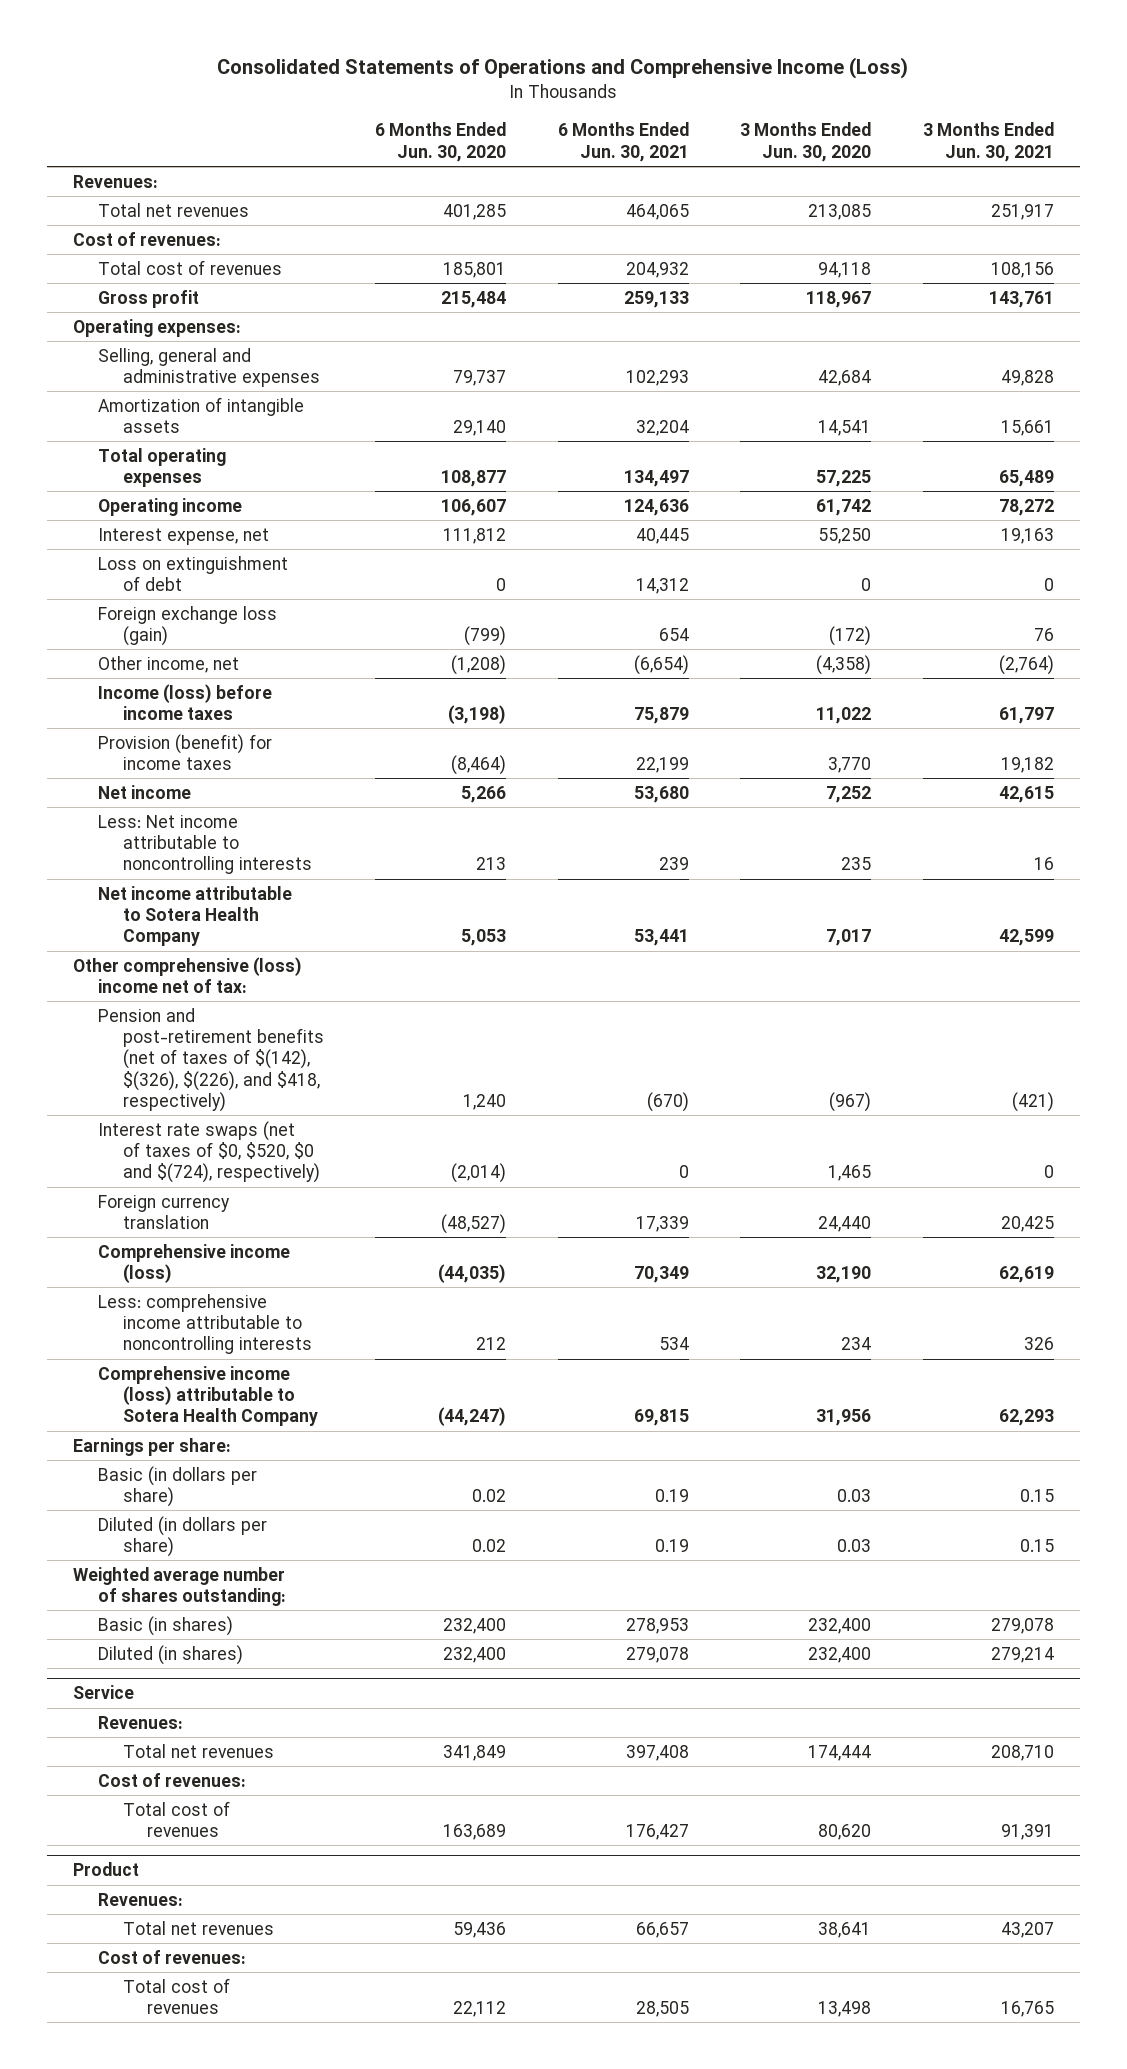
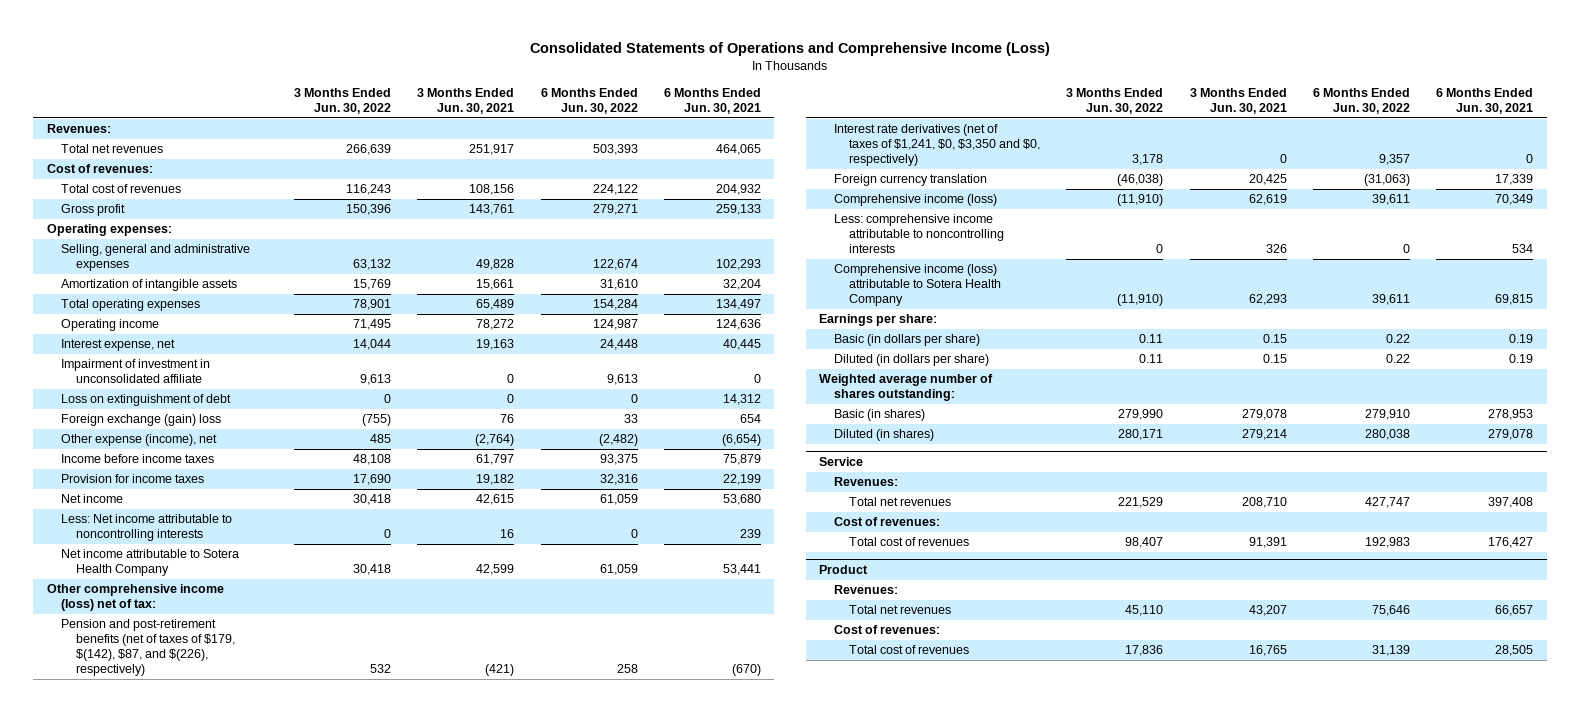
[375,122,507,162] 6 Months Ended Jun. 30, 2020 -> none
[740,122,872,162] 3 Months Ended Jun. 30, 2020 -> none
none -> [293,88,391,114] 3 Months Ended Jun. 30, 2022
none -> [540,88,638,114] 6 Months Ended Jun. 30, 2022
none -> [61,359,211,384] Impairment of investment in unconsolidated affiliate
[97,605,277,647] Foreign exchange loss (gain) -> [61,414,222,427] Foreign exchange (gain) loss
[97,655,239,673] Other income, net -> [61,434,218,447] Other expense (income), net
[97,683,272,721] Income (loss) before income taxes -> [61,454,215,464] Income before income taxes
[97,733,272,771] Provision (benefit) for income taxes -> [61,474,205,484] Provision for income taxes
[72,956,302,994] Other comprehensive (loss) income net of tax: -> [46,584,224,612] Other comprehensive income (loss) net of tax:
[97,1007,324,1113] Pension and post-retirement benefits (net of taxes of $(142), $(326), $(226), and $418, respectively) -> [61,619,236,676] Pension and post-retirement benefits (net of taxes of $179, $(142), $87, and $(226), respectively)
[97,1120,320,1184] Interest rate swaps (net of taxes of $0, $520, $0 and $(724), respectively) -> [833,124,1040,167] Interest rate derivatives (net of taxes of $1,241, $0, $3,350 and $0, respectively)

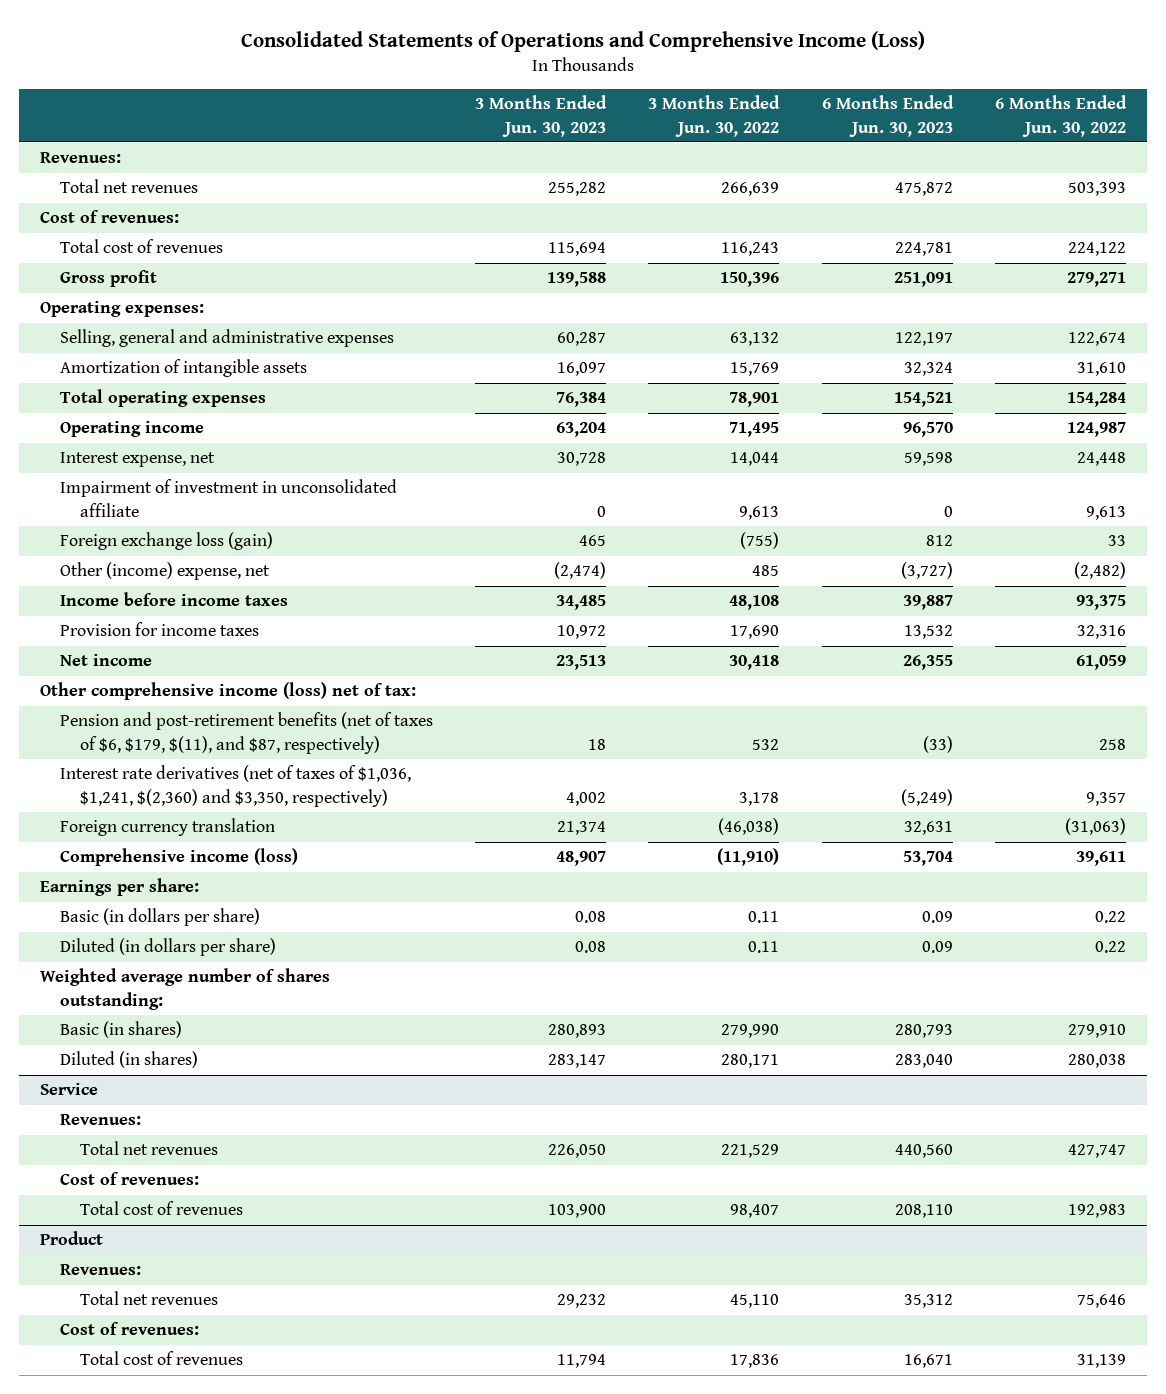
[417,88,515,114] 3 Months Ended Jun. 30, 2021 -> none
[663,88,761,114] 6 Months Ended Jun. 30, 2021 -> none
none -> [475,95,608,137] 3 Months Ended Jun. 30, 2023
none -> [821,95,954,137] 6 Months Ended Jun. 30, 2023
[61,394,232,407] Loss on extinguishment of debt -> none
[61,414,222,427] Foreign exchange (gain) loss -> [59,532,273,551] Foreign exchange loss (gain)
[61,434,218,447] Other expense (income), net -> [59,562,270,581] Other (income) expense, net
[61,514,233,542] Less: Net income attributable to noncontrolling interests -> none
[61,549,240,577] Net income attributable to Sotera Health Company -> none
[61,619,236,676] Pension and post-retirement benefits (net of taxes of $179, $(142), $87, and $(226), respectively) -> [59,712,433,754] Pension and post-retirement benefits (net of taxes of $6, $179, $(11), and $87, respectively)
[833,124,1040,167] Interest rate derivatives (net of taxes of $1,241, $0, $3,350 and $0, respectively) -> [59,765,411,807] Interest rate derivatives (net of taxes of $1,036, $1,241, $(2,360) and $3,350, respectively)
[833,214,1004,254] Less: comprehensive income attributable to noncontrolling interests -> none
[833,264,1001,307] Comprehensive income (loss) attributable to Sotera Health Company -> none

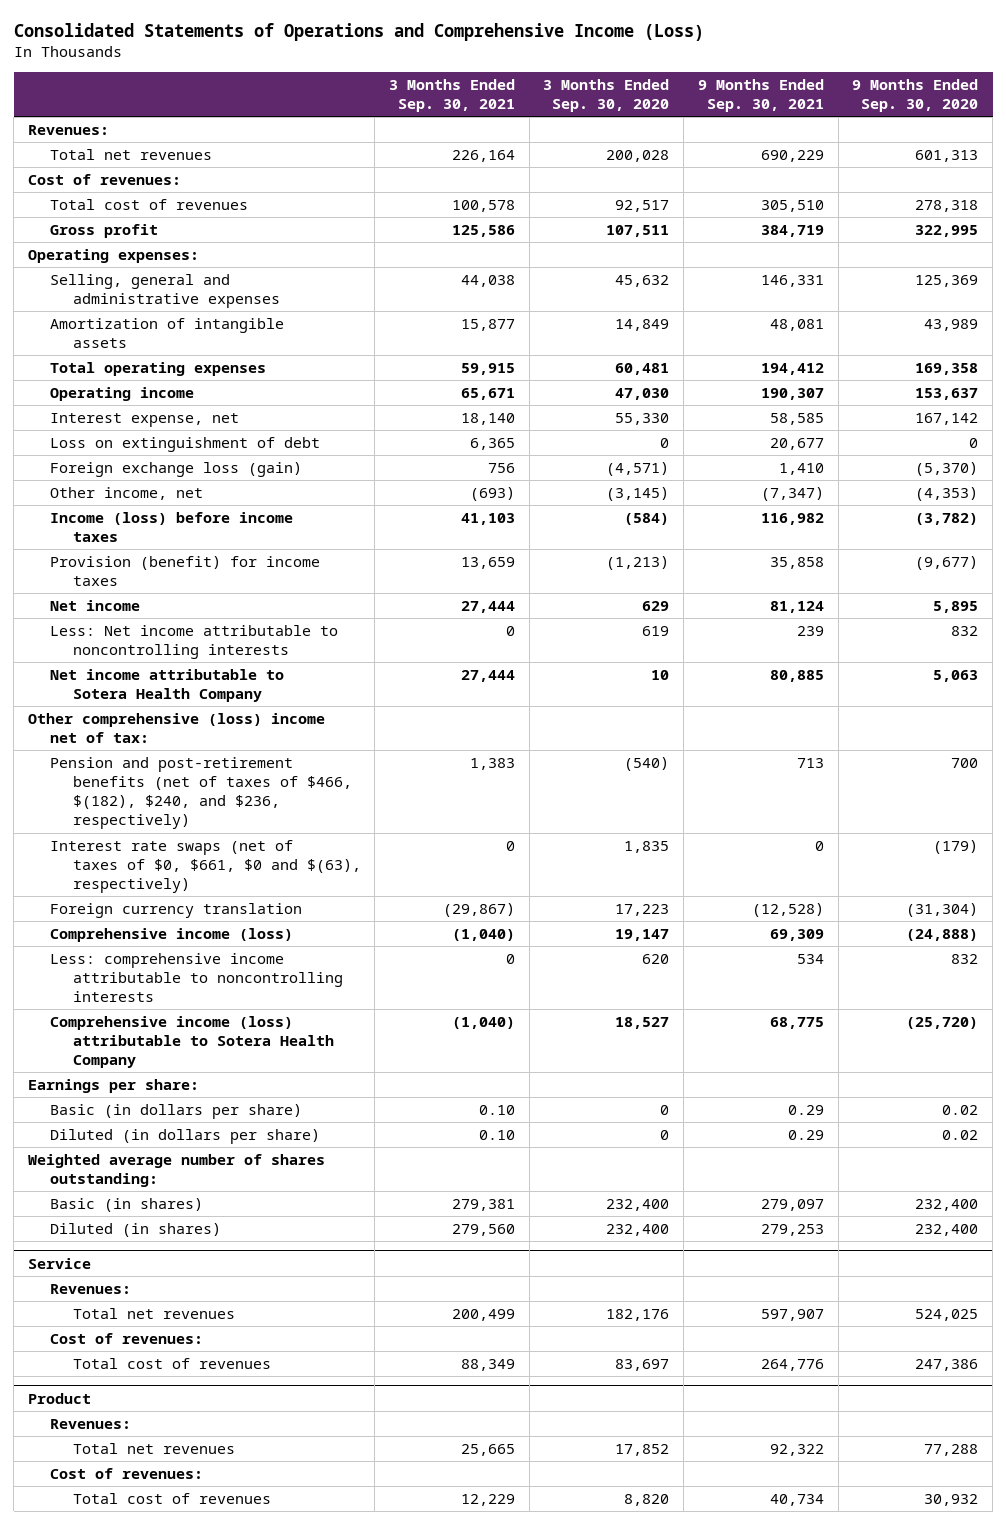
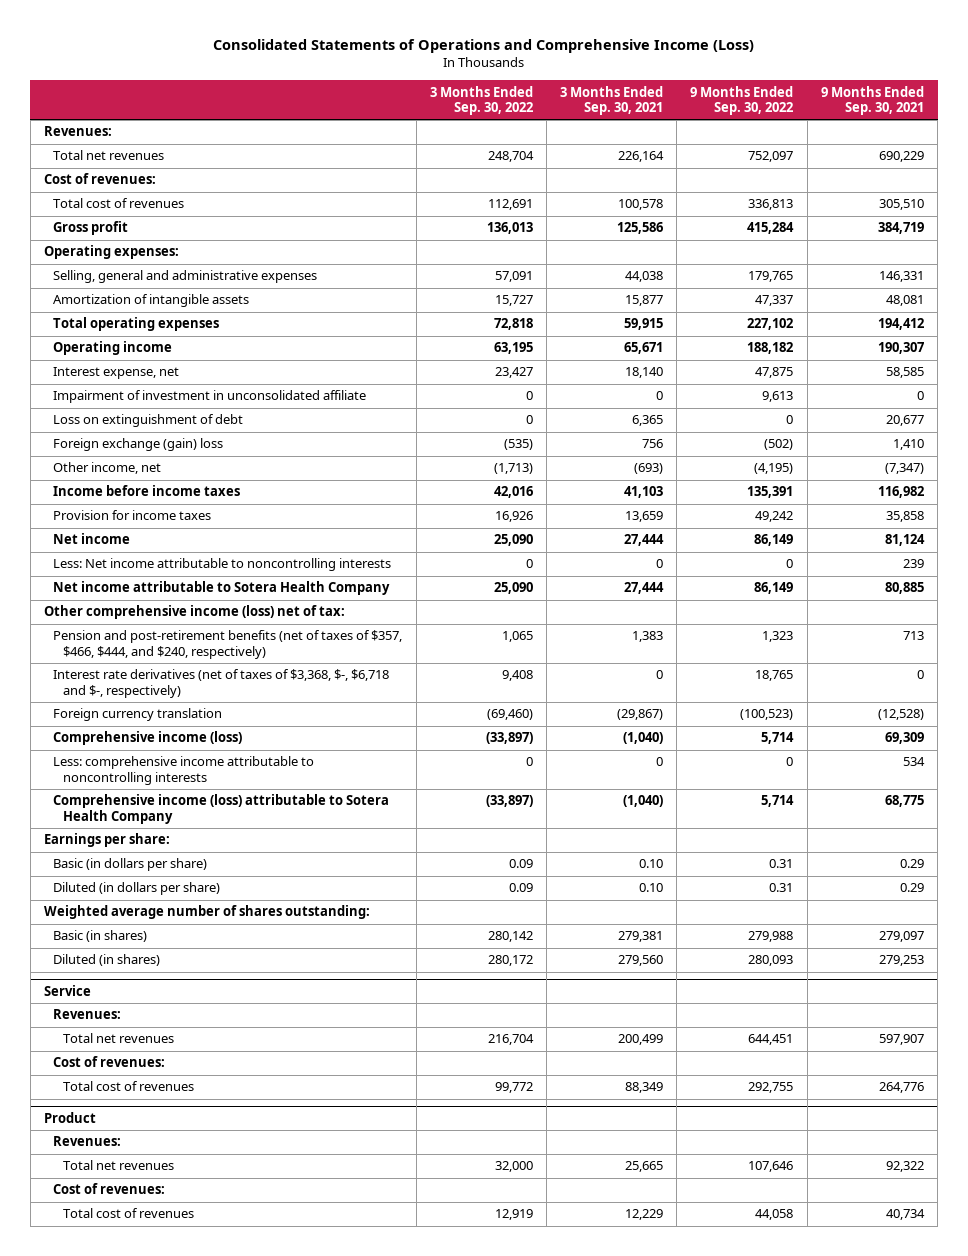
[543,78,670,112] 3 Months Ended Sep. 30, 2020 -> none
[852,78,979,112] 9 Months Ended Sep. 30, 2020 -> none
none -> [429,85,533,115] 3 Months Ended Sep. 30, 2022
none -> [690,85,794,115] 9 Months Ended Sep. 30, 2022
none -> [53,390,367,404] Impairment of investment in unconsolidated affiliate
[50,461,303,477] Foreign exchange loss (gain) -> [53,438,224,452] Foreign exchange (gain) loss
[50,511,294,543] Income (loss) before income taxes -> [53,485,241,497] Income before income taxes
[50,555,321,587] Provision (benefit) for income taxes -> [53,510,212,521] Provision for income taxes
[27,712,325,744] Other comprehensive (loss) income net of tax: -> [43,605,345,620] Other comprehensive income (loss) net of tax:
[50,756,352,830] Pension and post-retirement benefits (net of taxes of $466, $(182), $240, and $236, respectively) -> [53,630,403,659] Pension and post-retirement benefits (net of taxes of $357, $466, $444, and $240, respectively)
[50,839,361,894] Interest rate swaps (net of taxes of $0, $661, $0 and $(63), respectively) -> [53,669,390,698] Interest rate derivatives (net of taxes of $3,368, $-, $6,718 and $-, respectively)

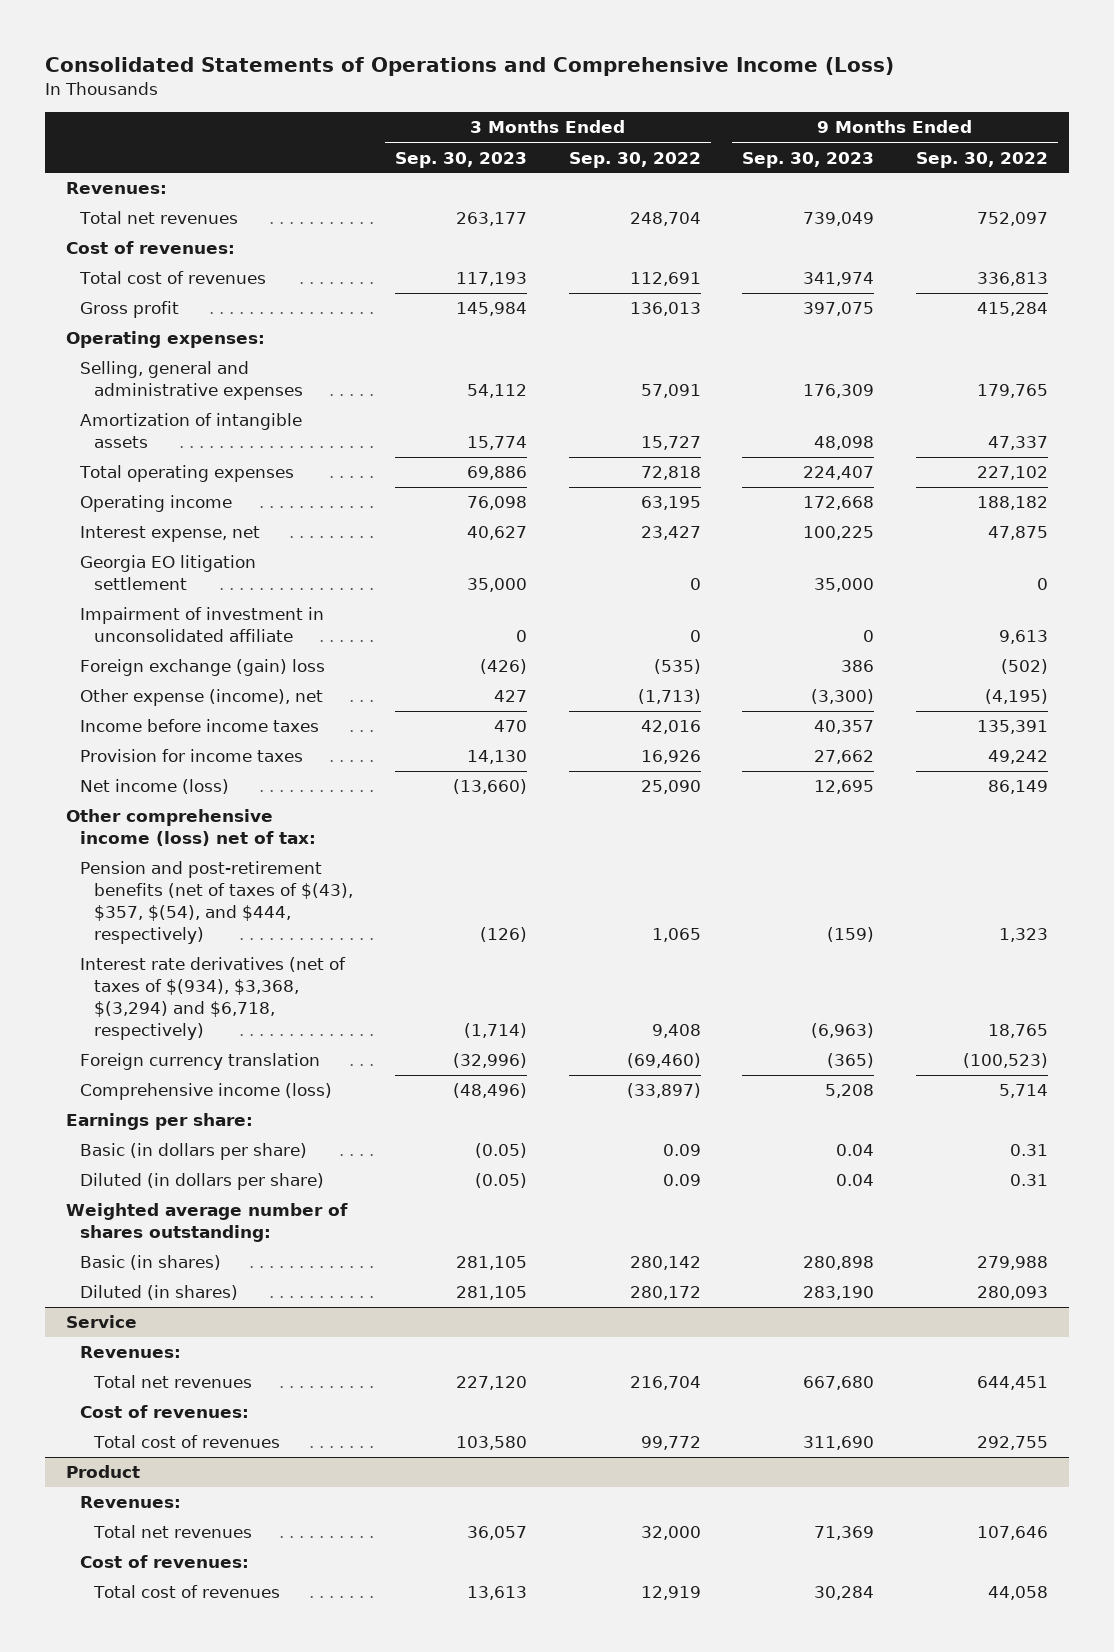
[560,85,664,115] 3 Months Ended Sep. 30, 2021 -> none
[820,85,924,115] 9 Months Ended Sep. 30, 2021 -> none
none -> [394,151,527,168] Sep. 30, 2023
none -> [742,151,875,168] Sep. 30, 2023
none -> [79,555,256,591] Georgia EO litigation settlement
[53,414,244,428] Loss on extinguishment of debt -> none
[53,462,162,475] Other income, net -> [79,689,323,707] Other expense (income), net
[53,558,392,572] Less: Net income attributable to noncontrolling interests -> none
[53,581,391,596] Net income attributable to Sotera Health Company -> none
[53,533,131,545] Net income -> [79,779,229,795] Net income (loss)
[53,630,403,659] Pension and post-retirement benefits (net of taxes of $357, $466, $444, and $240, respectively) -> [79,861,354,944] Pension and post-retirement benefits (net of taxes of $(43), $357, $(54), and $444, respectively)
[53,669,390,698] Interest rate derivatives (net of taxes of $3,368, $-, $6,718 and $-, respectively) -> [79,957,346,1040] Interest rate derivatives (net of taxes of $(934), $3,368, $(3,294) and $6,718, respectively)
[53,756,315,785] Less: comprehensive income attributable to noncontrolling interests -> none
[53,794,390,824] Comprehensive income (loss) attributable to Sotera Health Company -> none

